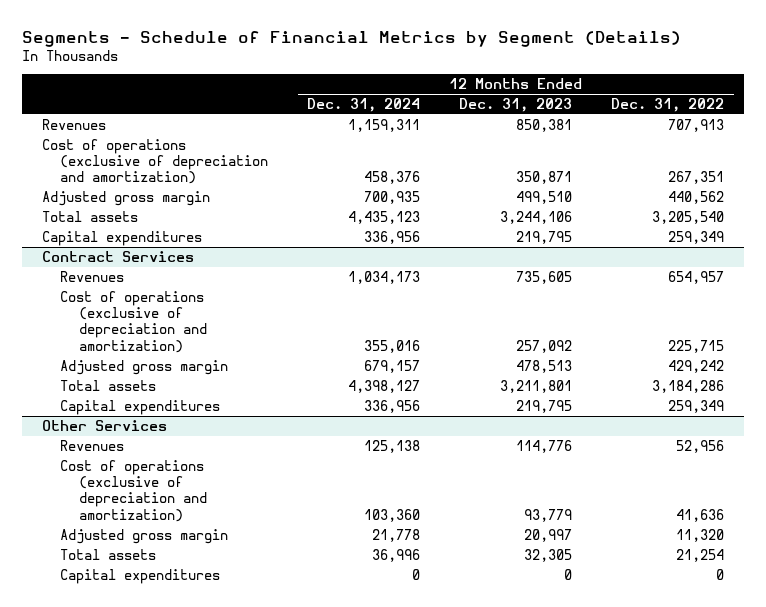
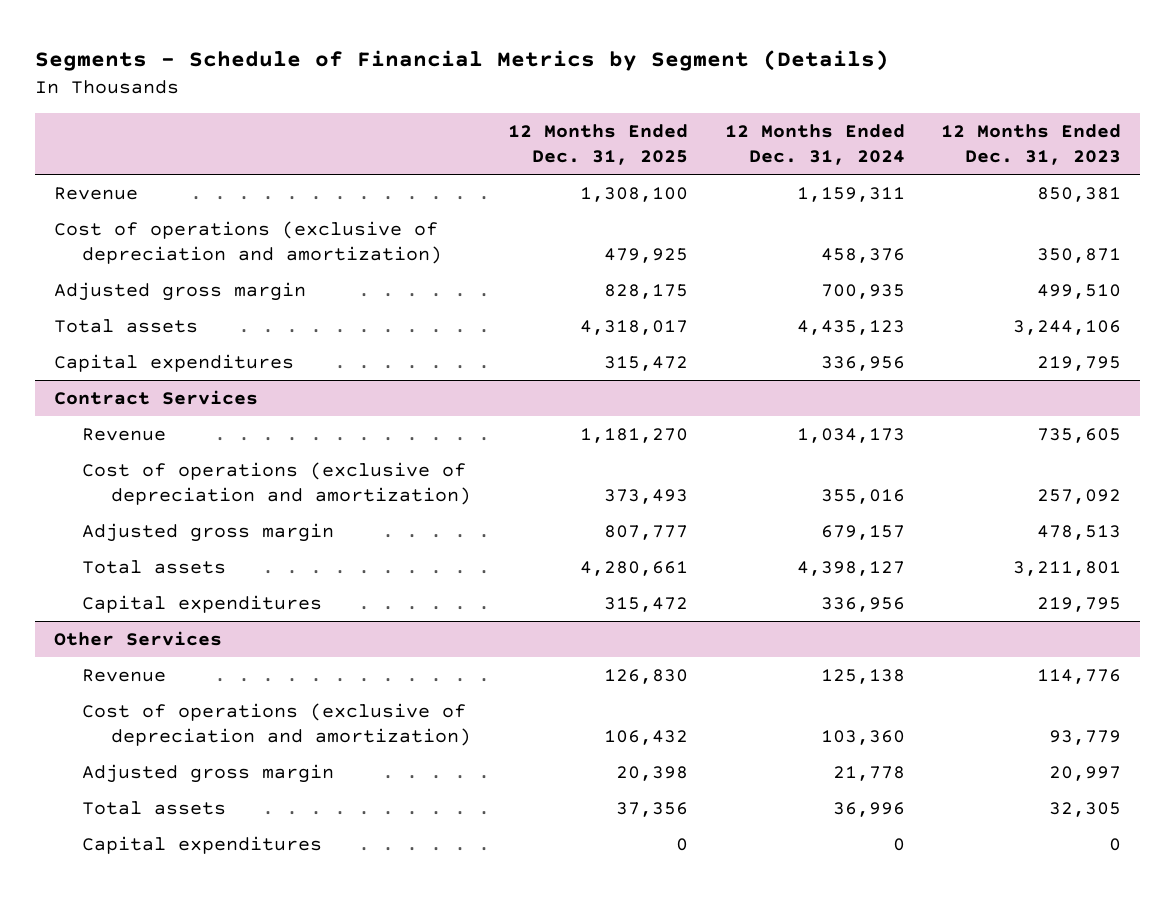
[611,98,725,113] Dec. 31, 2022 -> none
none -> [507,124,688,166] 12 Months Ended Dec. 31, 2025
[41,118,106,130] Revenues -> [53,186,138,200] Revenue
[60,270,125,282] Revenues -> [82,427,167,441] Revenue
[60,439,125,451] Revenues -> [82,668,167,682] Revenue

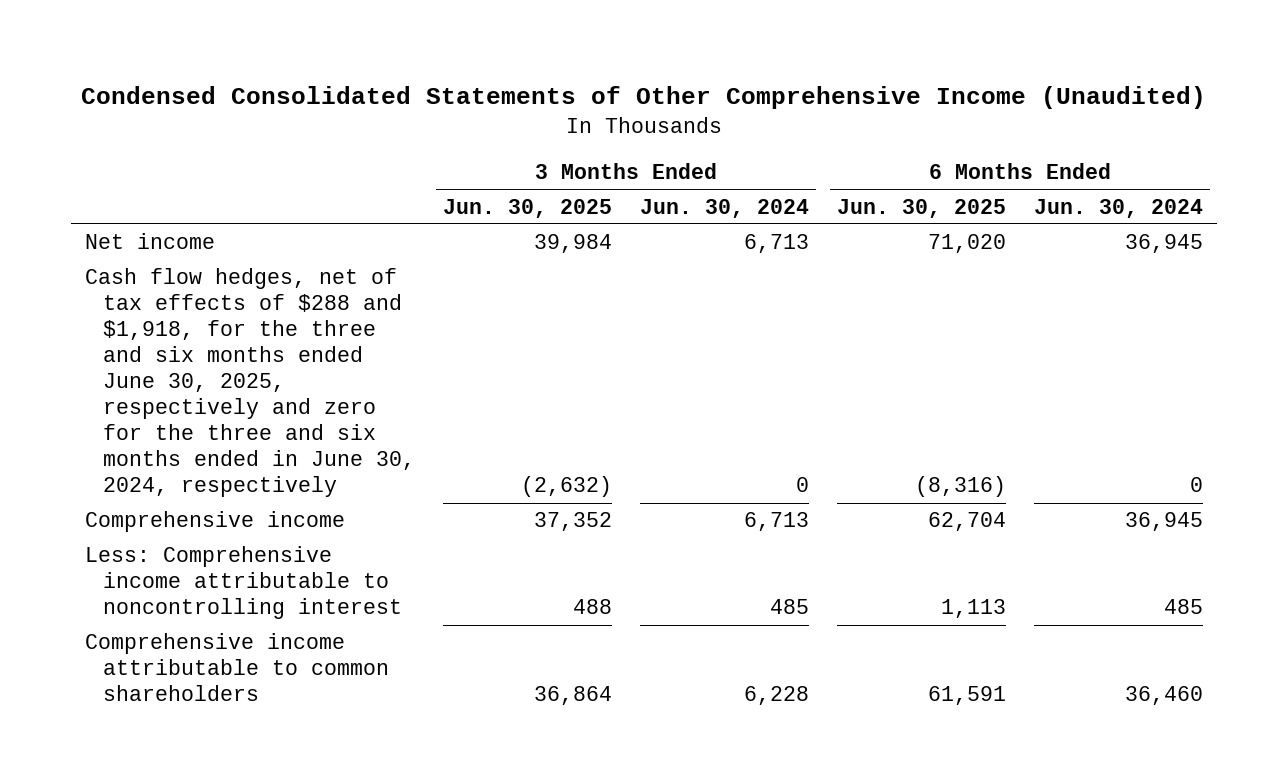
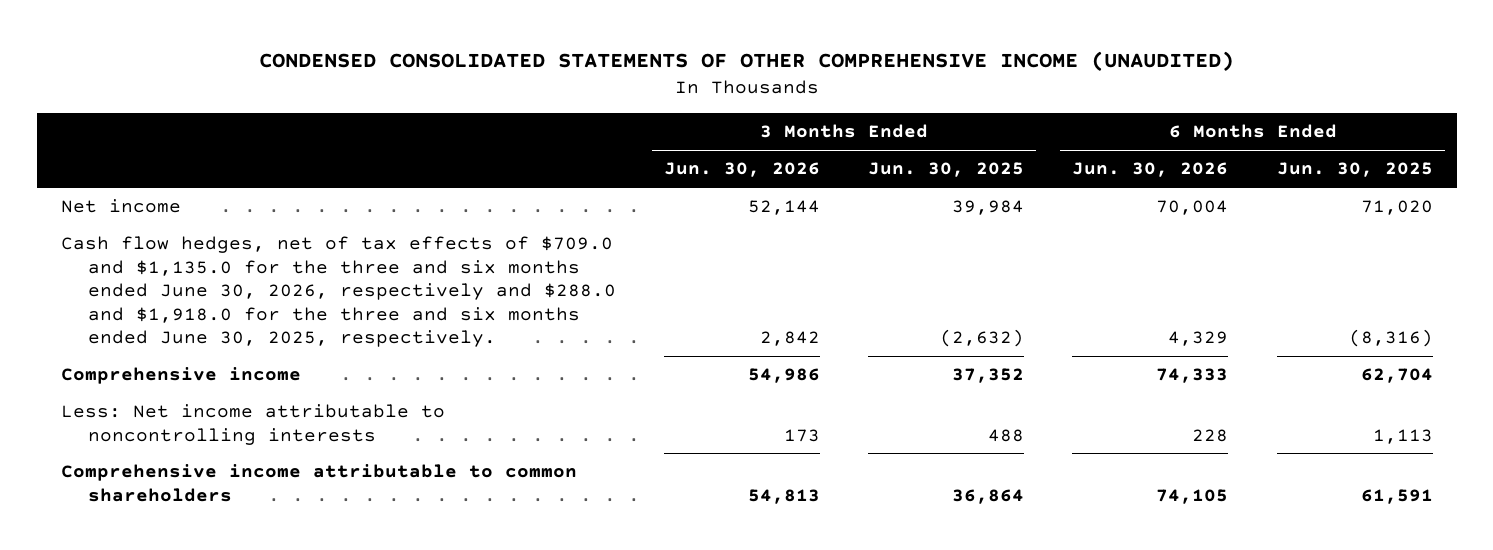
[80,86,1206,110] Condensed Consolidated Statements of Other Comprehensive Income (Unaudited) -> [258,51,1234,72] CONDENSED CONSOLIDATED STATEMENTS OF OTHER COMPREHENSIVE INCOME (UNAUDITED)
[639,198,809,218] Jun. 30, 2024 -> none
[1033,198,1203,218] Jun. 30, 2024 -> none
none -> [664,162,821,178] Jun. 30, 2026
none -> [1072,162,1229,178] Jun. 30, 2026
[85,268,416,498] Cash flow hedges, net of tax effects of $288 and $1,918, for the three and six months ended June 30, 2025, respectively and zero for the three and six months ended in June 30, 2024, respectively -> [60,236,617,348] Cash flow hedges, net of tax effects of $709.0 and $1,135.0 for the three and six months ended June 30, 2026, respectively and $288.0 and $1,918.0 for the three and six months ended June 30, 2025, respectively.
[85,546,403,620] Less: Comprehensive income attributable to noncontrolling interest -> [60,404,445,445] Less: Net income attributable to noncontrolling interests

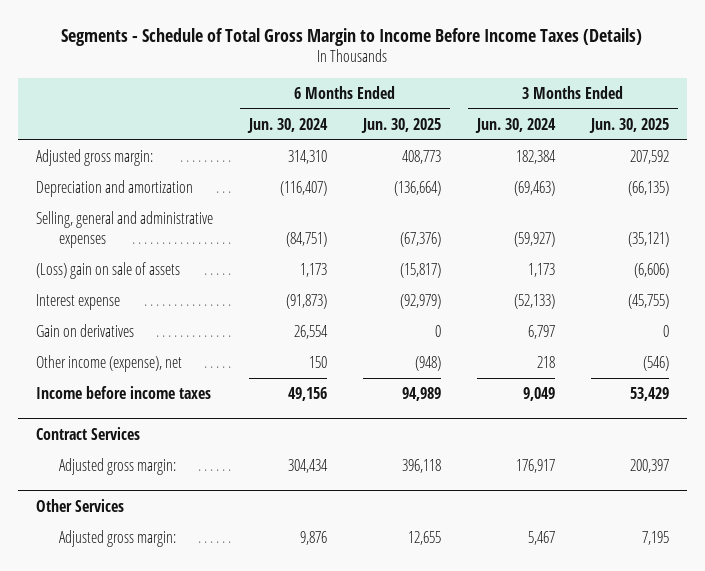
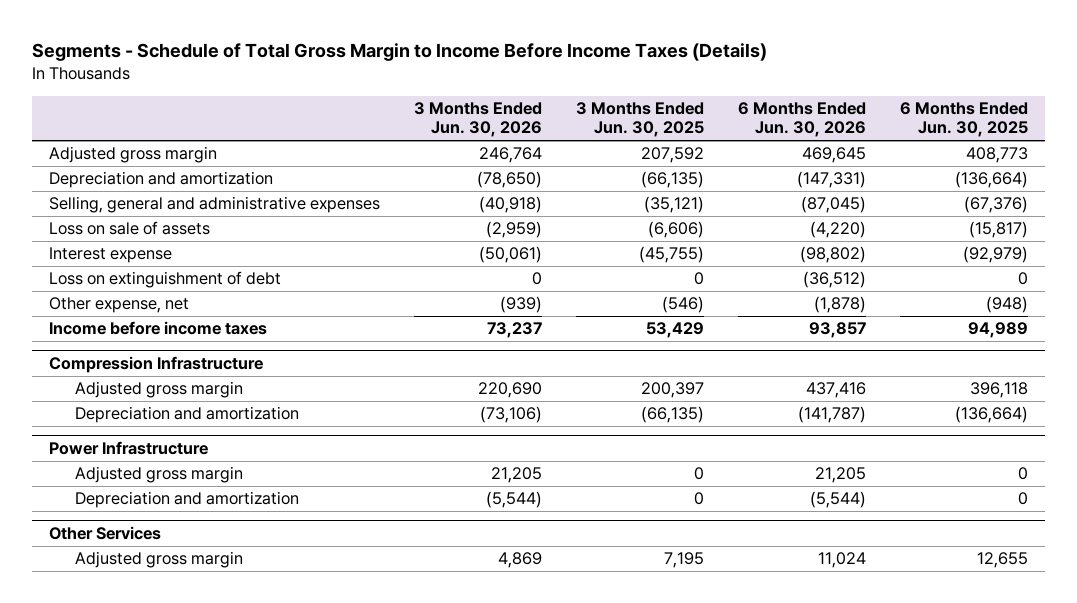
[246,117,328,133] Jun. 30, 2024 -> none
[474,117,556,133] Jun. 30, 2024 -> none
none -> [414,101,543,138] 3 Months Ended Jun. 30, 2026
none -> [738,101,867,138] 6 Months Ended Jun. 30, 2026
[35,148,153,166] Adjusted gross margin: -> [49,146,218,164] Adjusted gross margin
[35,261,180,279] (Loss) gain on sale of assets -> [49,221,211,236] Loss on sale of assets
[35,323,134,337] Gain on derivatives -> none
none -> [49,271,282,289] Loss on extinguishment of debt
[35,354,182,372] Other income (expense), net -> [49,297,190,314] Other expense, net
[35,426,140,440] Contract Services -> none
none -> [49,356,264,374] Compression Infrastructure
[58,457,176,475] Adjusted gross margin: -> [74,381,243,399] Adjusted gross margin
none -> [74,406,299,424] Depreciation and amortization
none -> [49,441,209,456] Power Infrastructure
none -> [74,466,243,484] Adjusted gross margin
none -> [74,491,299,509] Depreciation and amortization
[58,529,176,547] Adjusted gross margin: -> [74,551,243,569] Adjusted gross margin

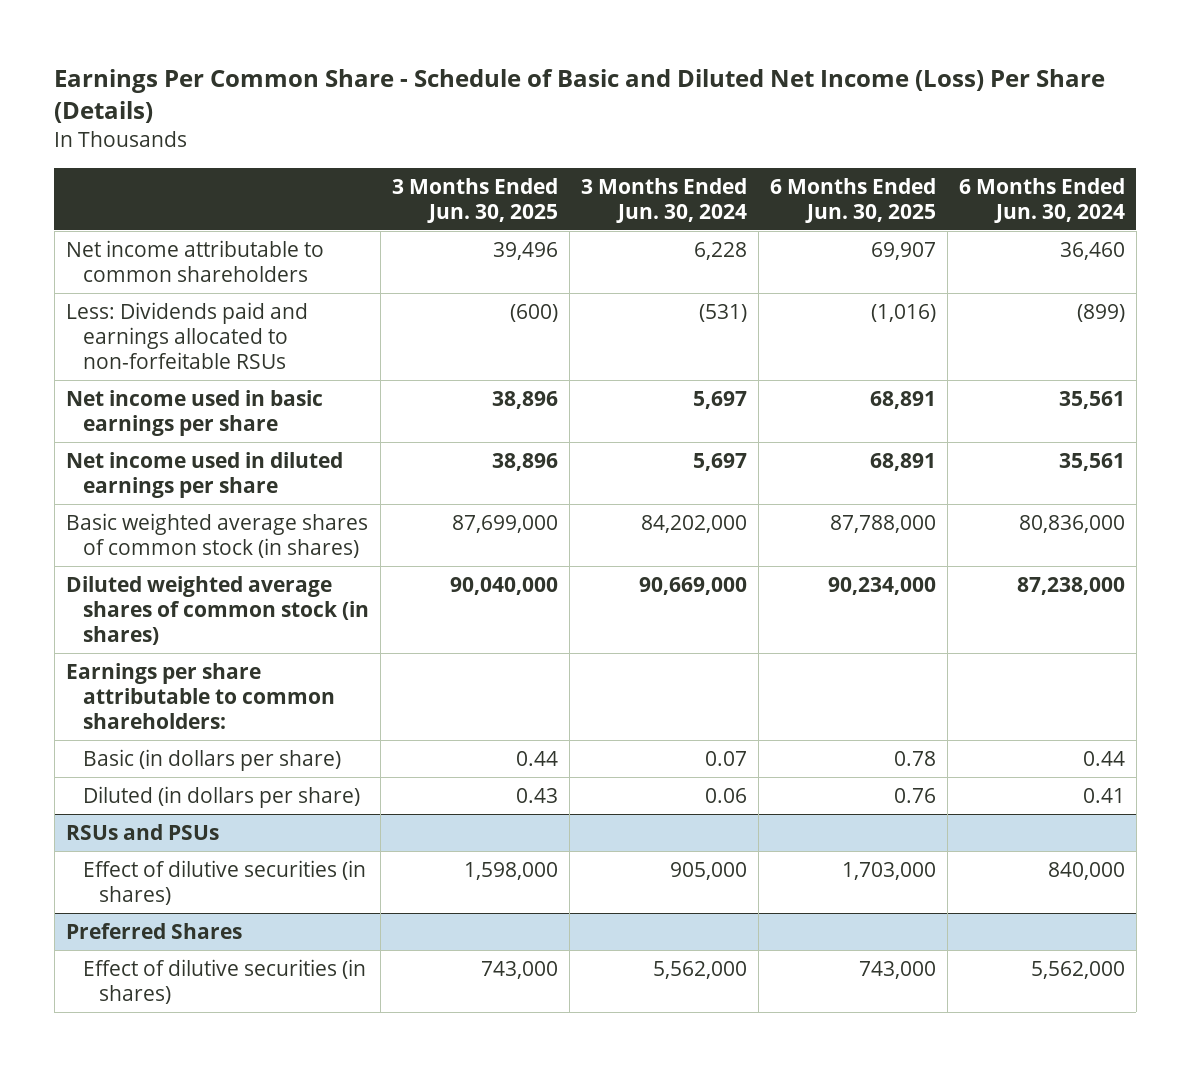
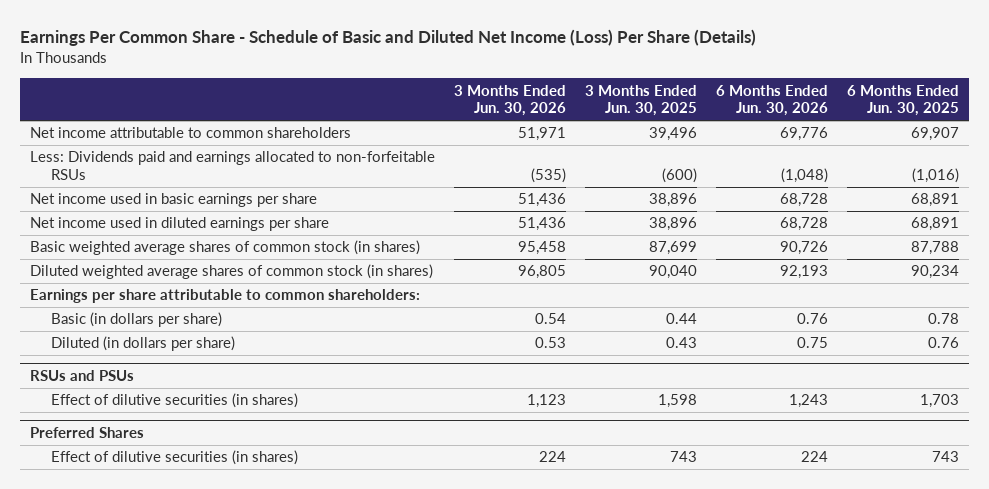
[580,177,747,223] 3 Months Ended Jun. 30, 2024 -> none
[958,177,1125,223] 6 Months Ended Jun. 30, 2024 -> none
none -> [453,84,566,117] 3 Months Ended Jun. 30, 2026
none -> [716,84,829,117] 6 Months Ended Jun. 30, 2026
[451,514,558,533] 87,699,000 -> [648,241,697,256] 87,699
[829,514,936,533] 87,788,000 -> [911,241,960,256] 87,788
[449,576,558,595] 90,040,000 -> [648,265,697,280] 90,040
[827,576,936,595] 90,234,000 -> [911,265,960,280] 90,234
[463,861,558,880] 1,598,000 -> [657,394,697,409] 1,598
[841,861,936,880] 1,703,000 -> [920,394,960,409] 1,703
[480,960,558,979] 743,000 -> [669,451,697,463] 743
[858,960,936,979] 743,000 -> [932,451,960,463] 743

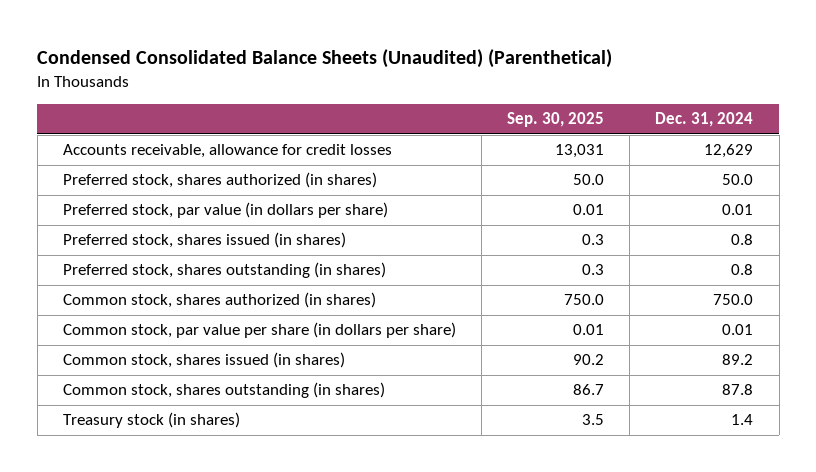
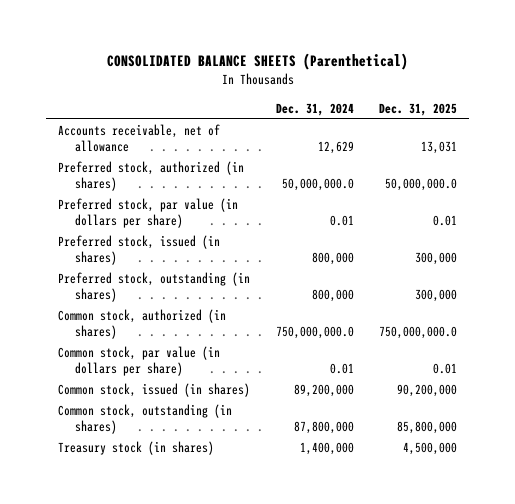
[37,48,613,68] Condensed Consolidated Balance Sheets (Unaudited) (Parenthetical) -> [106,53,408,71] CONSOLIDATED BALANCE SHEETS (Parenthetical)
[507,112,605,128] Sep. 30, 2025 -> none
none -> [378,102,457,116] Dec. 31, 2025
[62,144,392,159] Accounts receivable, allowance for credit losses -> [58,124,221,152] Accounts receivable, net of allowance
[62,172,377,189] Preferred stock, shares authorized (in shares) -> [58,161,245,191] Preferred stock, authorized (in shares)
[722,174,754,186] 50.0 -> [281,177,354,191] 50,000,000.0
[62,232,346,249] Preferred stock, shares issued (in shares) -> [58,235,221,265] Preferred stock, issued (in shares)
[731,234,754,246] 0.8 -> [311,251,354,265] 800,000
[62,262,386,279] Preferred stock, shares outstanding (in shares) -> [58,272,251,302] Preferred stock, outstanding (in shares)
[731,264,754,276] 0.8 -> [311,288,354,302] 800,000
[62,292,376,309] Common stock, shares authorized (in shares) -> [58,309,227,339] Common stock, authorized (in shares)
[713,294,754,306] 750.0 -> [275,325,354,339] 750,000,000.0
[62,322,456,339] Common stock, par value per share (in dollars per share) -> [58,346,221,376] Common stock, par value (in dollars per share)
[62,352,345,369] Common stock, shares issued (in shares) -> [58,383,251,398] Common stock, issued (in shares)
[722,354,754,366] 89.2 -> [293,384,354,398] 89,200,000
[62,382,385,399] Common stock, shares outstanding (in shares) -> [58,404,233,434] Common stock, outstanding (in shares)
[722,384,754,396] 87.8 -> [293,420,354,434] 87,800,000
[731,414,754,426] 1.4 -> [299,442,354,456] 1,400,000

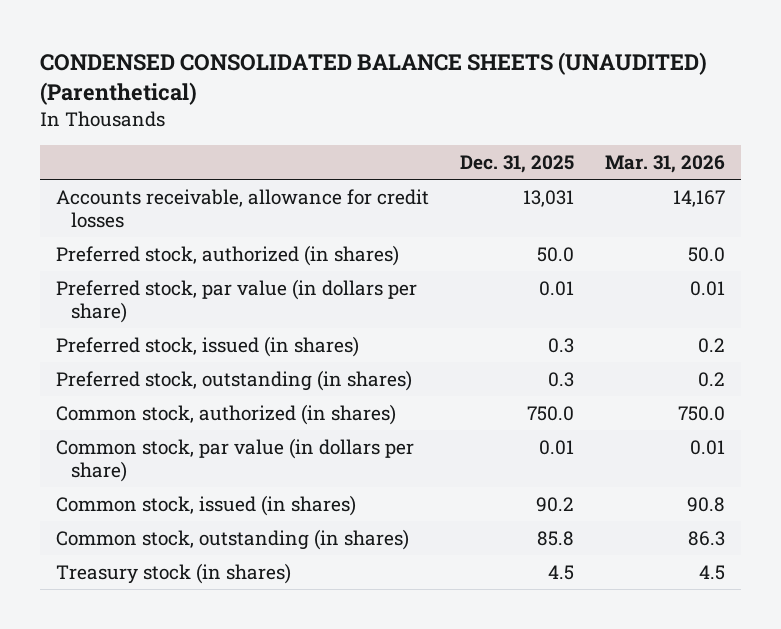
[106,53,408,71] CONSOLIDATED BALANCE SHEETS (Parenthetical) -> [40,52,708,106] CONDENSED CONSOLIDATED BALANCE SHEETS (UNAUDITED) (Parenthetical)
[275,102,354,116] Dec. 31, 2024 -> none
none -> [605,155,726,174] Mar. 31, 2026
[58,124,221,152] Accounts receivable, net of allowance -> [55,188,429,228] Accounts receivable, allowance for credit losses
[384,177,457,191] 50,000,000.0 -> [537,246,575,262] 50.0
[414,251,457,265] 300,000 -> [548,337,575,353] 0.3
[414,288,457,302] 300,000 -> [548,371,575,387] 0.3
[378,325,457,339] 750,000,000.0 -> [527,405,575,421] 750.0
[396,384,457,398] 90,200,000 -> [536,496,575,512] 90.2
[396,420,457,434] 85,800,000 -> [537,530,575,546] 85.8
[402,442,457,456] 4,500,000 -> [548,564,575,580] 4.5

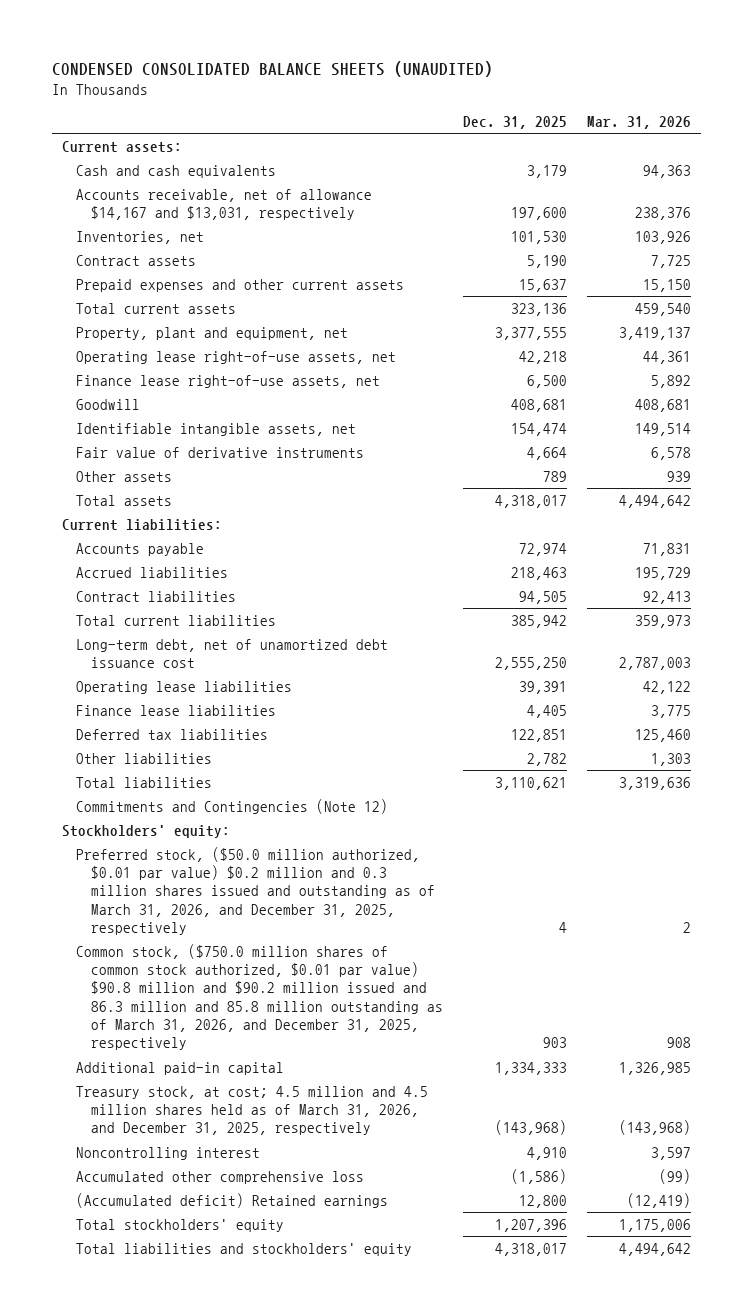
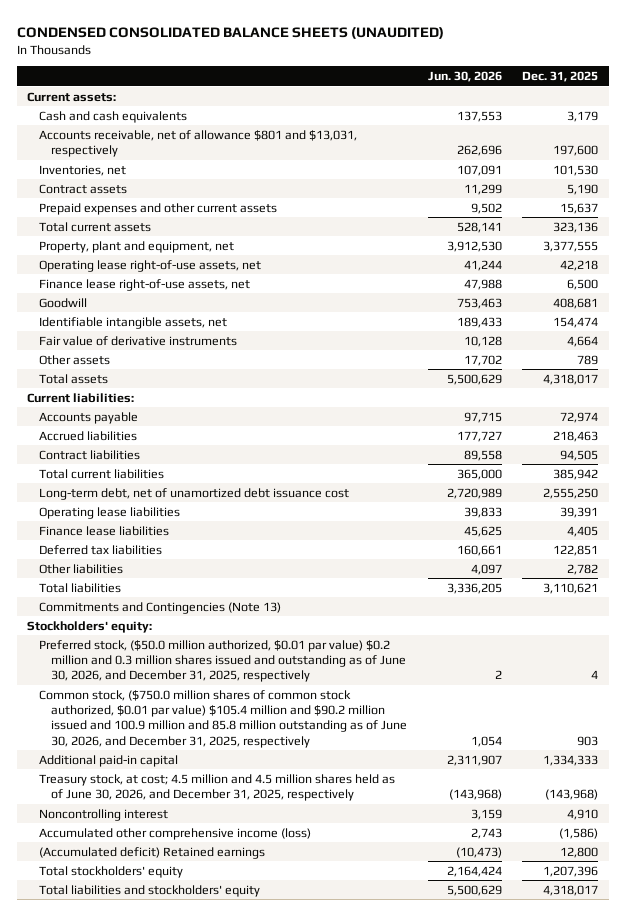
[587,115,692,129] Mar. 31, 2026 -> none
none -> [427,71,502,83] Jun. 30, 2026
[76,188,373,221] Accounts receivable, net of allowance $14,167 and $13,031, respectively -> [39,129,358,158] Accounts receivable, net of allowance $801 and $13,031, respectively
[76,798,389,814] Commitments and Contingencies (Note 12) -> [39,601,282,614] Commitments and Contingencies (Note 13)
[76,846,435,936] Preferred stock, ($50.0 million authorized, $0.01 par value) $0.2 million and 0.3 million shares issued and outstanding as of March 31, 2026, and December 31, 2025, respectively -> [39,639,407,683] Preferred stock, ($50.0 million authorized, $0.01 par value) $0.2 million and 0.3 million shares issued and outstanding as of June 30, 2026, and December 31, 2025, respectively
[76,943,443,1051] Common stock, ($750.0 million shares of common stock authorized, $0.01 par value) $90.8 million and $90.2 million issued and 86.3 million and 85.8 million outstanding as of March 31, 2026, and December 31, 2025, respectively -> [39,689,408,748] Common stock, ($750.0 million shares of common stock authorized, $0.01 par value) $105.4 million and $90.2 million issued and 100.9 million and 85.8 million outstanding as of June 30, 2026, and December 31, 2025, respectively
[76,1085,429,1136] Treasury stock, at cost; 4.5 million and 4.5 million shares held as of March 31, 2026, and December 31, 2025, respectively -> [39,773,396,802] Treasury stock, at cost; 4.5 million and 4.5 million shares held as of June 30, 2026, and December 31, 2025, respectively
[76,1170,365,1184] Accumulated other comprehensive loss -> [39,827,312,840] Accumulated other comprehensive income (loss)

